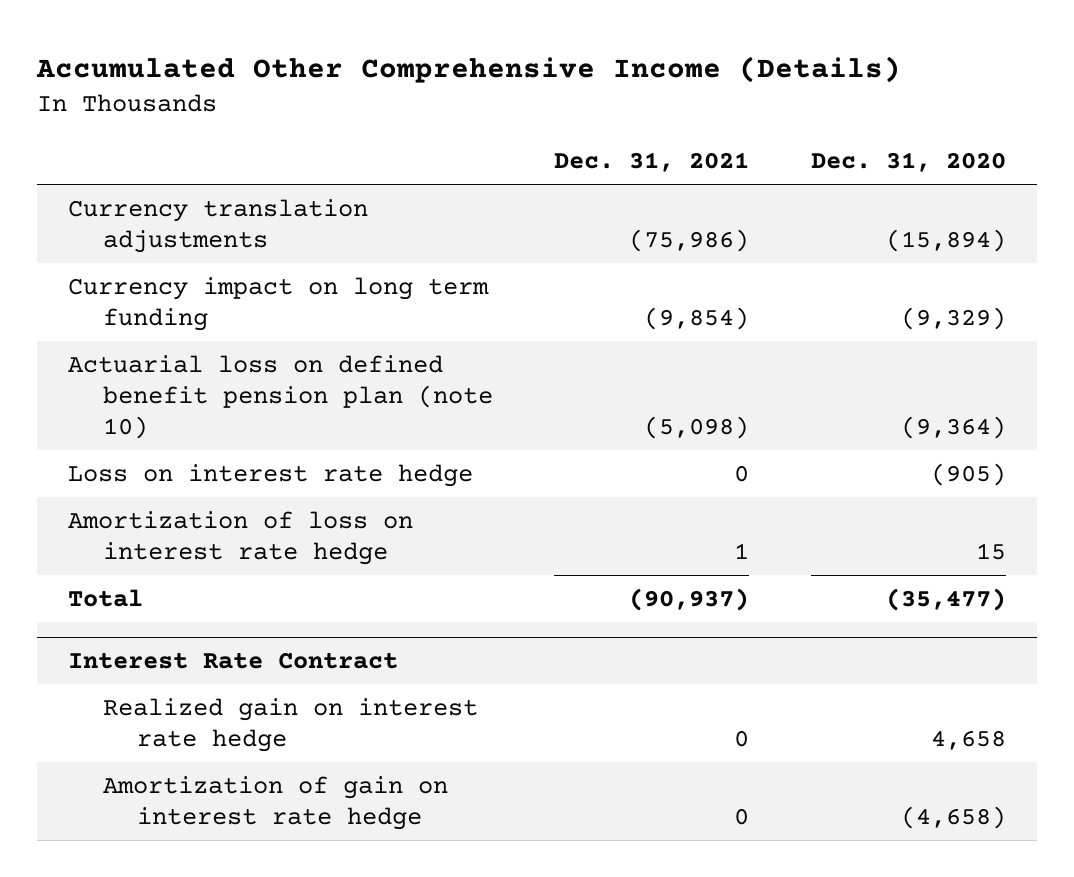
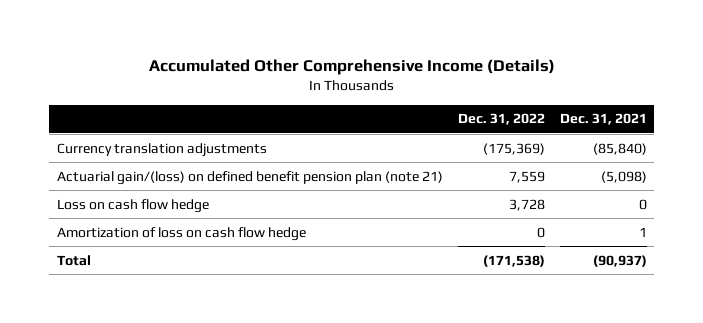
[811,152,1007,173] Dec. 31, 2020 -> none
none -> [457,113,545,126] Dec. 31, 2022
[67,276,489,331] Currency impact on long term funding -> none
[629,228,750,252] (75,986) -> [592,142,647,155] (85,840)
[67,354,493,439] Actuarial loss on defined benefit pension plan (note 10) -> [56,170,443,185] Actuarial gain/(loss) on defined benefit pension plan (note 21)
[67,463,473,487] Loss on interest rate hedge -> [56,198,209,213] Loss on cash flow hedge
[67,510,413,565] Amortization of loss on interest rate hedge -> [56,226,306,241] Amortization of loss on cash flow hedge
[67,652,398,670] Interest Rate Contract -> none
[102,697,478,752] Realized gain on interest rate hedge -> none
[102,775,448,830] Amortization of gain on interest rate hedge -> none

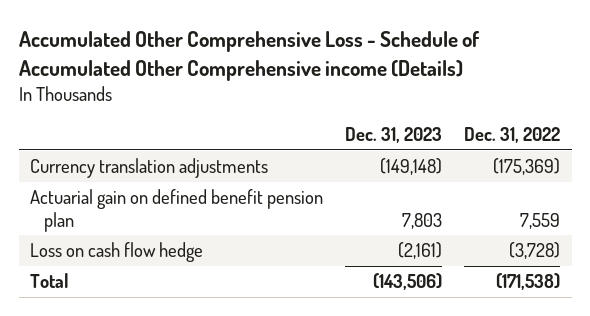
[148,59,555,76] Accumulated Other Comprehensive Income (Details) -> [18,31,480,81] Accumulated Other Comprehensive Loss - Schedule of Accumulated Other Comprehensive income (Details)
[559,113,647,126] Dec. 31, 2021 -> none
none -> [345,127,443,144] Dec. 31, 2023
[56,226,306,241] Amortization of loss on cash flow hedge -> none
[56,170,443,185] Actuarial gain/(loss) on defined benefit pension plan (note 21) -> [29,189,323,232] Actuarial gain on defined benefit pension plan
[508,198,545,211] 3,728 -> [509,242,561,260] (3,728)

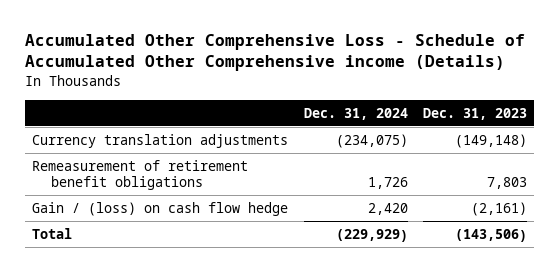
[464,127,561,144] Dec. 31, 2022 -> none
none -> [303,107,408,120] Dec. 31, 2024
[29,189,323,232] Actuarial gain on defined benefit pension plan -> [32,160,249,191] Remeasurement of retirement benefit obligations
[29,242,203,263] Loss on cash flow hedge -> [32,202,289,217] Gain / (loss) on cash flow hedge

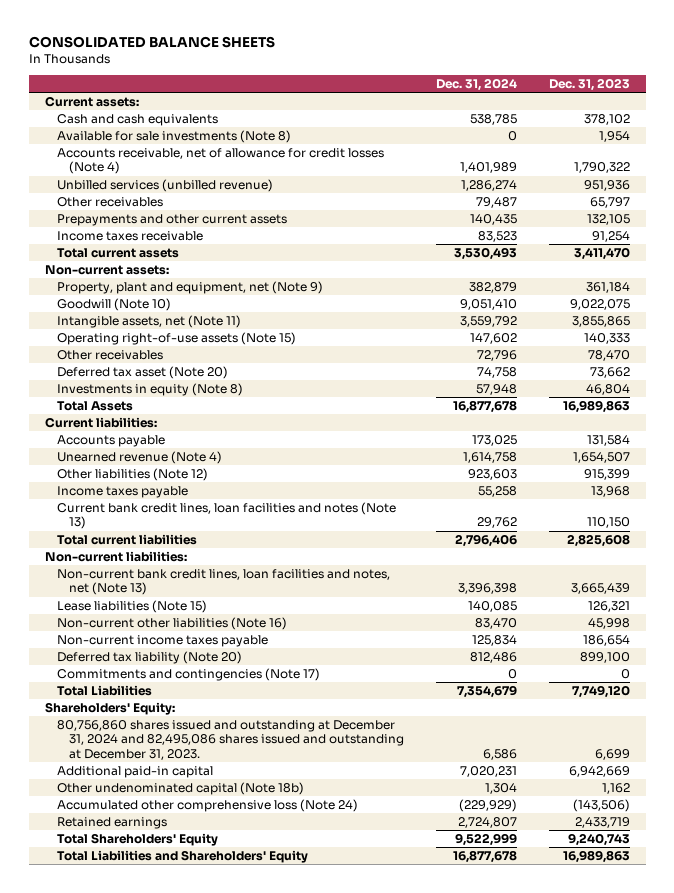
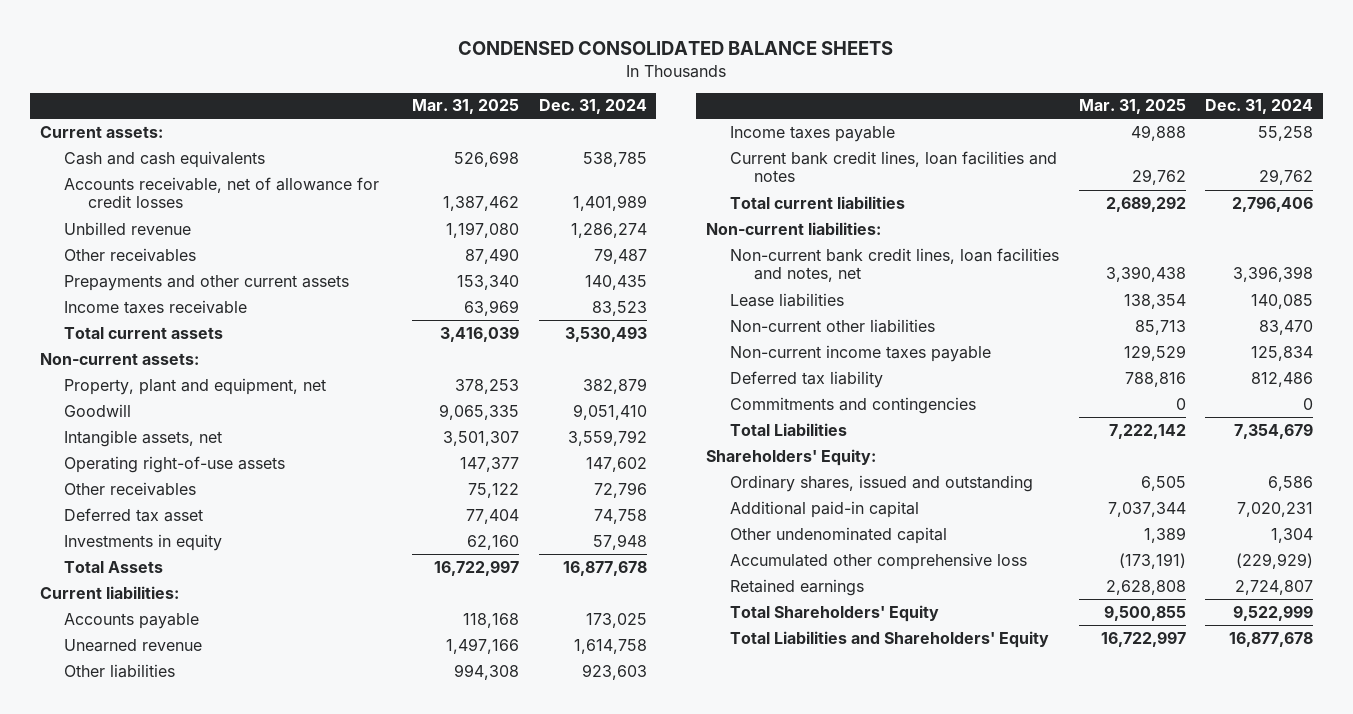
[28,36,275,49] CONSOLIDATED BALANCE SHEETS -> [458,40,894,55] CONDENSED CONSOLIDATED BALANCE SHEETS
[548,77,630,91] Dec. 31, 2023 -> none
none -> [412,99,520,115] Mar. 31, 2025
[56,130,291,144] Available for sale investments (Note 8) -> none
[56,148,384,175] Accounts receivable, net of allowance for credit losses (Note 4) -> [63,176,379,209] Accounts receivable, net of allowance for credit losses
[56,179,273,193] Unbilled services (unbilled revenue) -> [63,221,191,235] Unbilled revenue
[56,281,323,295] Property, plant and equipment, net (Note 9) -> [63,377,326,395] Property, plant and equipment, net
[56,298,171,312] Goodwill (Note 10) -> [63,403,131,417] Goodwill
[56,315,241,329] Intangible assets, net (Note 11) -> [63,429,222,447] Intangible assets, net
[56,332,296,346] Operating right-of-use assets (Note 15) -> [63,455,285,473] Operating right-of-use assets
[56,366,228,380] Deferred tax asset (Note 20) -> [63,507,203,522] Deferred tax asset
[56,383,243,397] Investments in equity (Note 8) -> [63,533,222,551] Investments in equity
[56,451,222,465] Unearned revenue (Note 4) -> [63,638,202,652] Unearned revenue
[56,468,208,482] Other liabilities (Note 12) -> [63,663,175,678] Other liabilities
[56,502,396,530] Current bank credit lines, loan facilities and notes (Note 13) -> [730,150,1058,183] Current bank credit lines, loan facilities and notes
[56,569,390,596] Non-current bank credit lines, loan facilities and notes, net (Note 13) -> [730,247,1060,283] Non-current bank credit lines, loan facilities and notes, net
[56,600,207,614] Lease liabilities (Note 15) -> [730,292,845,307] Lease liabilities
[56,617,287,631] Non-current other liabilities (Note 16) -> [730,318,936,333] Non-current other liabilities
[56,651,242,665] Deferred tax liability (Note 20) -> [730,370,884,388] Deferred tax liability
[56,668,320,682] Commitments and contingencies (Note 17) -> [730,396,977,414] Commitments and contingencies
[56,720,405,760] 80,756,860 shares issued and outstanding at December 31, 2024 and 82,495,086 shares issued and outstanding at December 31, 2023. -> [730,474,1034,492] Ordinary shares, issued and outstanding
[56,782,304,796] Other undenominated capital (Note 18b) -> [730,526,948,544] Other undenominated capital
[56,799,358,813] Accumulated other comprehensive loss (Note 24) -> [730,552,1028,570] Accumulated other comprehensive loss

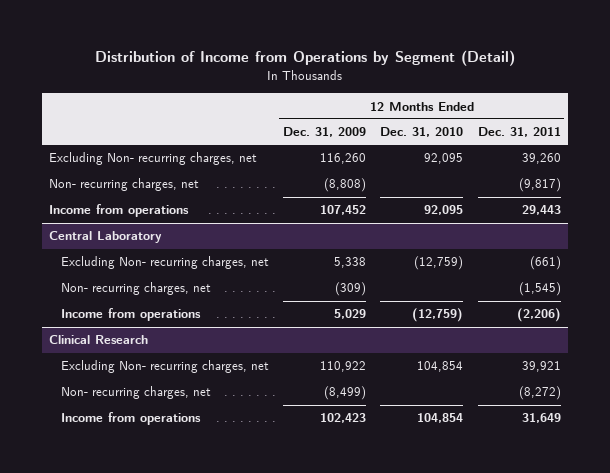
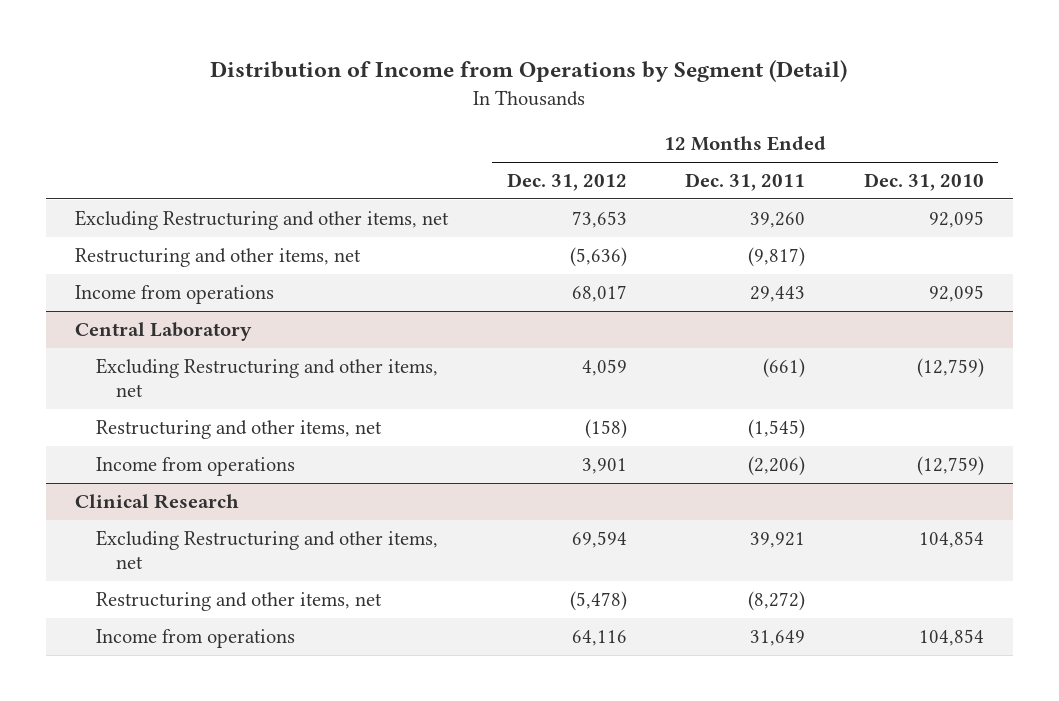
[283,127,367,138] Dec. 31, 2009 -> none
none -> [506,173,627,192] Dec. 31, 2012
[49,152,258,166] Excluding Non- recurring charges, net -> [75,210,450,231] Excluding Restructuring and other items, net
[49,178,200,192] Non- recurring charges, net -> [75,248,362,268] Restructuring and other items, net
[60,256,269,270] Excluding Non- recurring charges, net -> [95,358,438,397] Excluding Restructuring and other items, net
[60,282,211,296] Non- recurring charges, net -> [95,420,382,440] Restructuring and other items, net
[60,360,269,374] Excluding Non- recurring charges, net -> [95,530,438,569] Excluding Restructuring and other items, net
[60,386,211,400] Non- recurring charges, net -> [95,592,382,612] Restructuring and other items, net

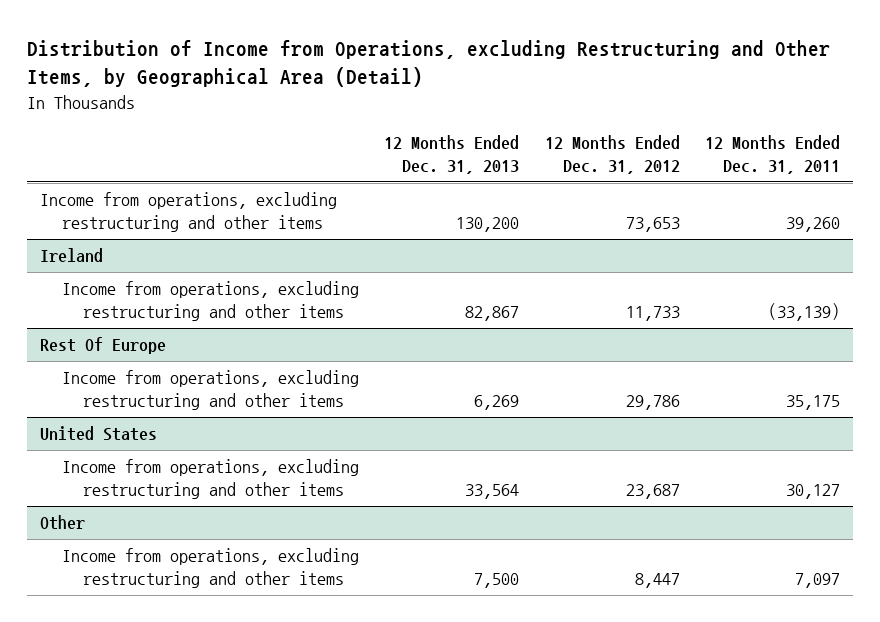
[210,60,848,83] Distribution of Income from Operations by Segment (Detail) -> [27,40,831,88] Distribution of Income from Operations, excluding Restructuring and Other Items, by Geographical Area (Detail)
[863,173,984,192] Dec. 31, 2010 -> none
none -> [384,134,520,174] 12 Months Ended Dec. 31, 2013
[75,248,362,268] Restructuring and other items, net -> none
[75,285,275,305] Income from operations -> none
[75,322,253,342] Central Laboratory -> none
[95,420,382,440] Restructuring and other items, net -> none
[95,457,295,477] Income from operations -> none
[75,494,240,510] Clinical Research -> none
[95,592,382,612] Restructuring and other items, net -> none
[95,629,295,649] Income from operations -> none
[75,210,450,231] Excluding Restructuring and other items, net -> [40,192,338,233] Income from operations, excluding restructuring and other items
none -> [40,248,104,263] Ireland
[95,358,438,397] Excluding Restructuring and other items, net -> [61,281,359,322] Income from operations, excluding restructuring and other items
[581,359,627,377] 4,059 -> [625,306,680,322] 11,733
[763,358,806,379] (661) -> [767,303,840,322] (33,139)
none -> [40,337,167,355] Rest Of Europe
[95,530,438,569] Excluding Restructuring and other items, net -> [61,370,359,411] Income from operations, excluding restructuring and other items
[571,531,627,549] 69,594 -> [625,395,680,411] 29,786
[750,532,806,549] 39,921 -> [785,395,840,411] 35,175
none -> [40,426,158,442] United States
none -> [61,459,359,500] Income from operations, excluding restructuring and other items
none -> [40,515,86,531] Other
none -> [61,548,359,589] Income from operations, excluding restructuring and other items

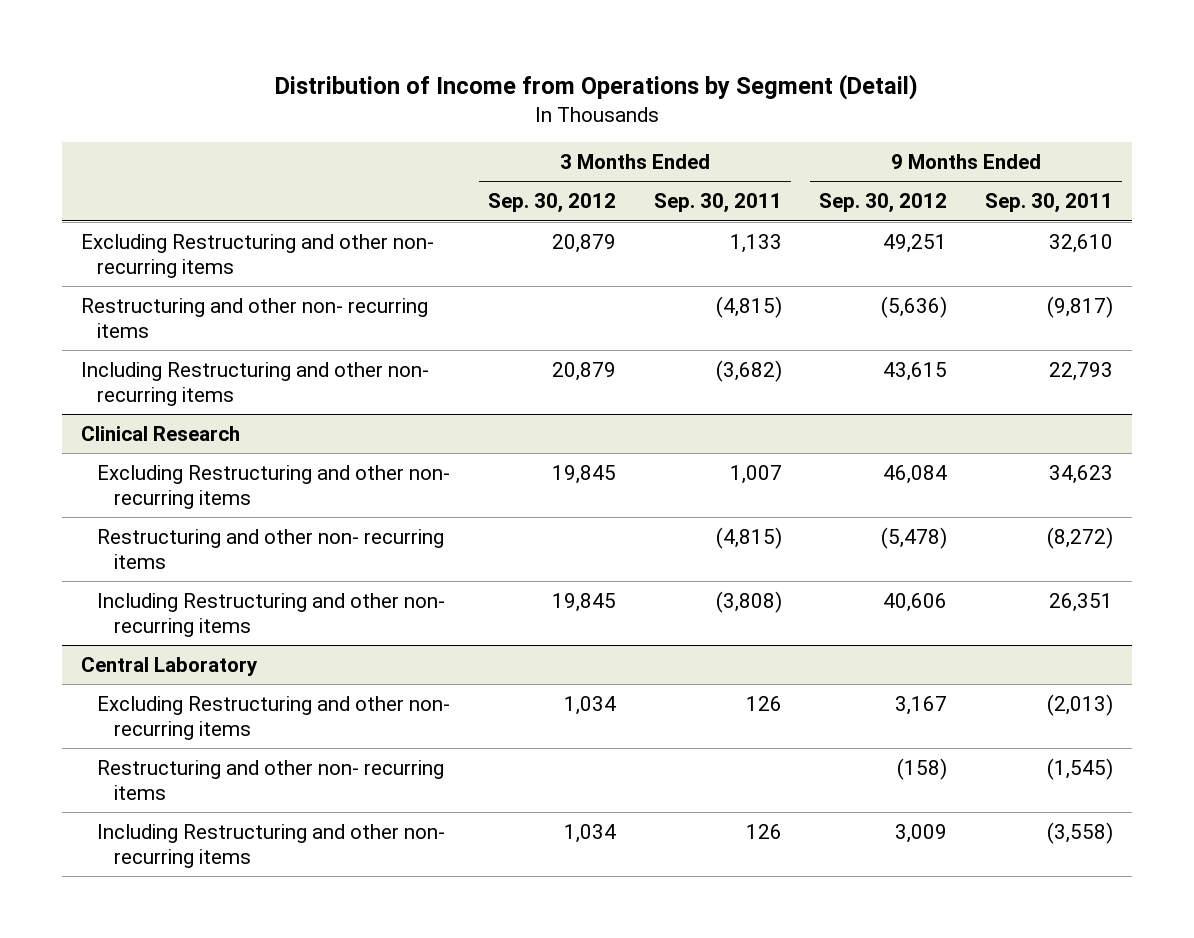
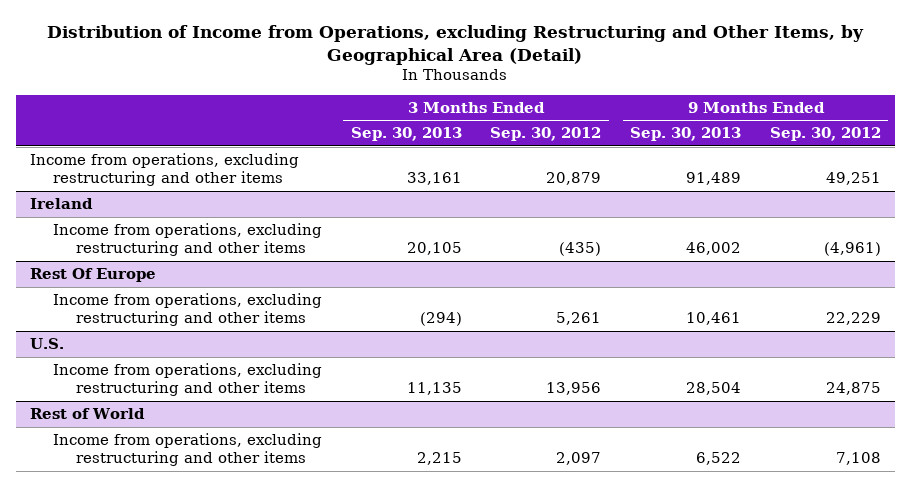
[274,73,918,100] Distribution of Income from Operations by Segment (Detail) -> [47,25,865,65] Distribution of Income from Operations, excluding Restructuring and Other Items, by Geographical Area (Detail)
[653,193,782,214] Sep. 30, 2011 -> none
[984,193,1113,214] Sep. 30, 2011 -> none
none -> [350,127,462,142] Sep. 30, 2013
none -> [630,127,742,142] Sep. 30, 2013
[80,297,428,338] Restructuring and other non- recurring items -> none
[80,361,429,406] Including Restructuring and other non- recurring items -> none
[80,425,240,441] Clinical Research -> none
[97,528,445,569] Restructuring and other non- recurring items -> none
[97,592,446,637] Including Restructuring and other non- recurring items -> none
[80,656,258,676] Central Laboratory -> none
[97,759,445,800] Restructuring and other non- recurring items -> none
[97,823,446,868] Including Restructuring and other non- recurring items -> none
[80,233,434,278] Excluding Restructuring and other non- recurring items -> [29,153,299,187] Income from operations, excluding restructuring and other items
none -> [29,198,93,210] Ireland
[97,464,451,509] Excluding Restructuring and other non- recurring items -> [52,223,322,257] Income from operations, excluding restructuring and other items
[552,464,617,484] 19,845 -> [559,242,602,257] (435)
[883,464,948,484] 46,084 -> [823,242,881,257] (4,961)
none -> [29,268,156,283] Rest Of Europe
[97,695,451,740] Excluding Restructuring and other non- recurring items -> [52,293,322,327] Income from operations, excluding restructuring and other items
[564,695,617,715] 1,034 -> [556,312,602,326] 5,261
[895,695,948,715] 3,167 -> [825,312,881,326] 22,229
none -> [29,338,64,350] U.S.
none -> [52,363,322,397] Income from operations, excluding restructuring and other items
none -> [29,408,145,420] Rest of World
none -> [52,433,322,467] Income from operations, excluding restructuring and other items

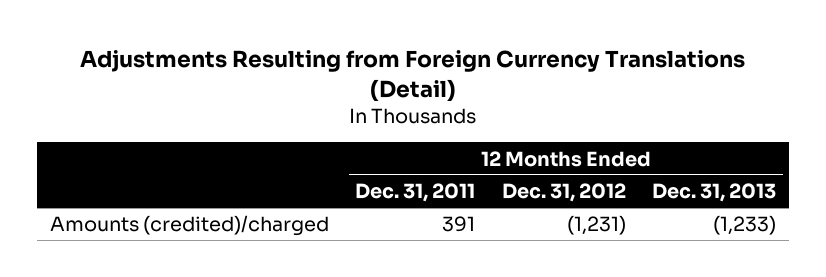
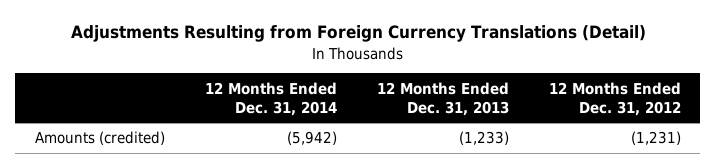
[355,183,476,203] Dec. 31, 2011 -> none
none -> [205,81,338,116] 12 Months Ended Dec. 31, 2014
[50,215,330,237] Amounts (credited)/charged -> [35,131,166,146] Amounts (credited)

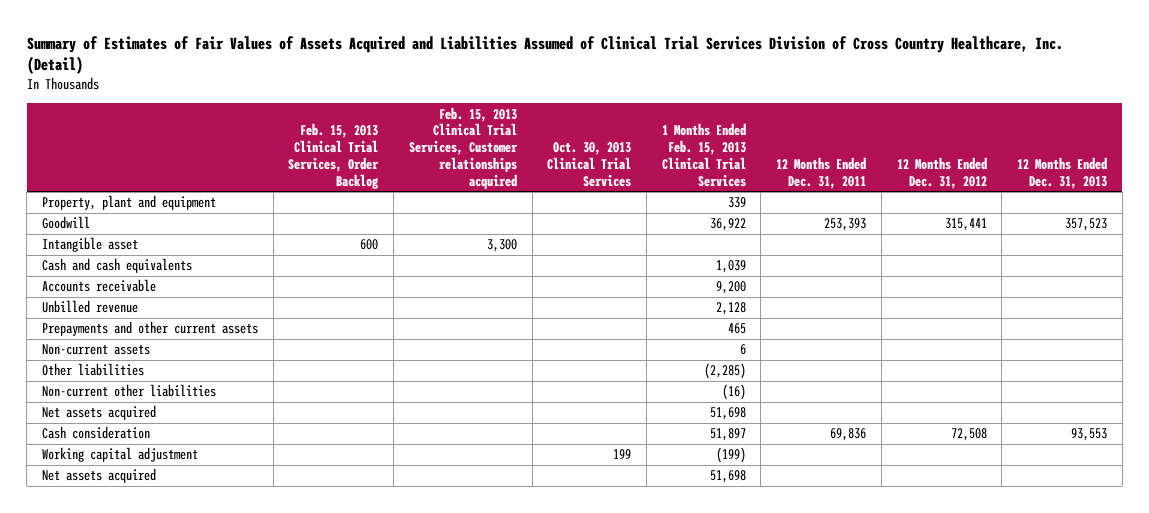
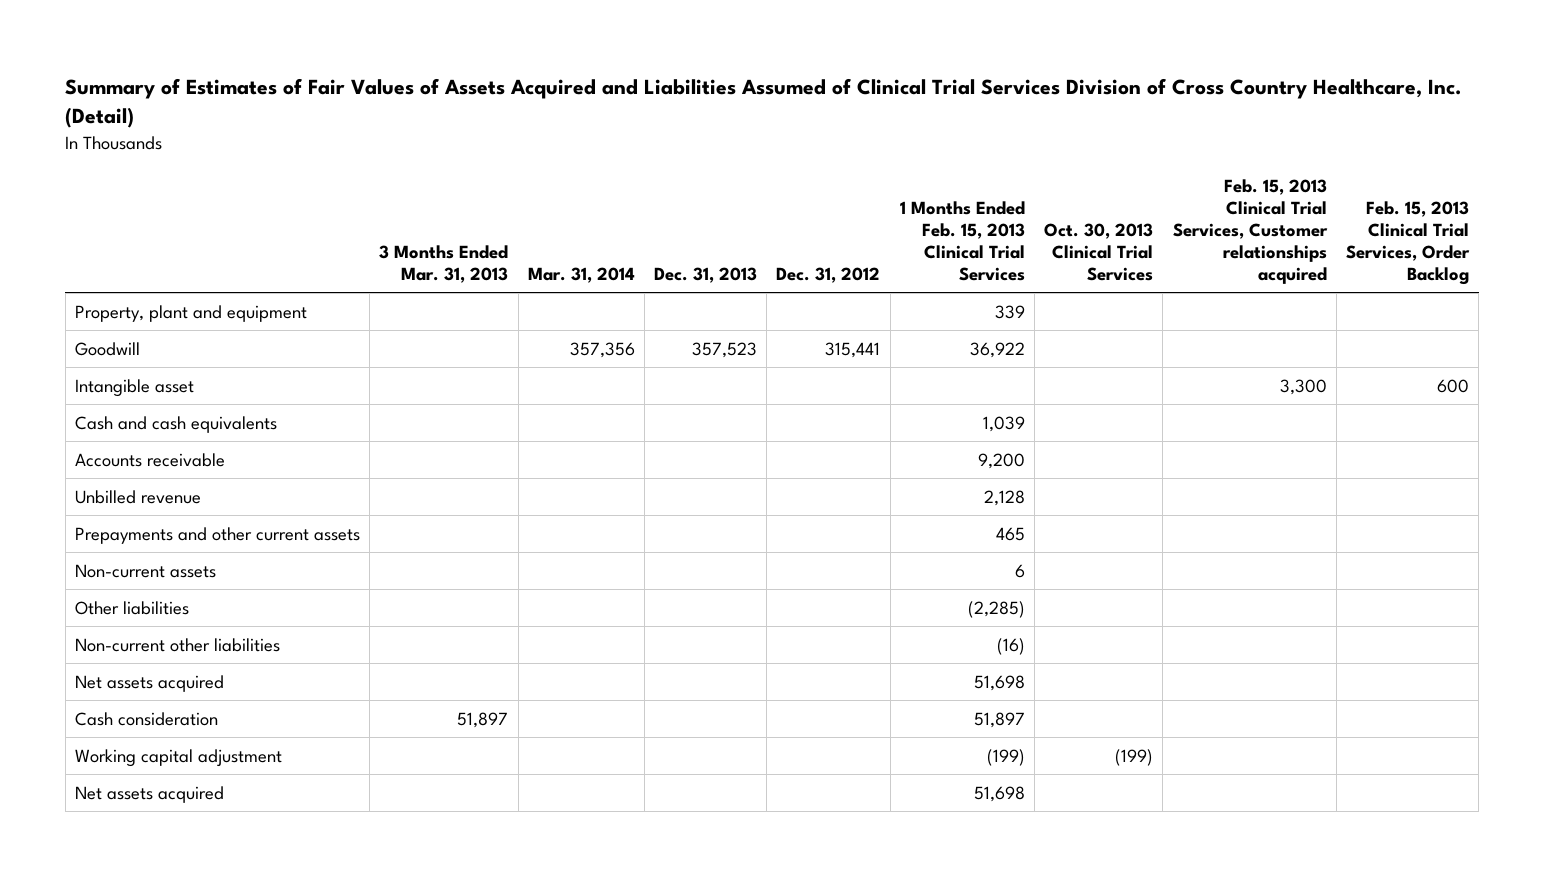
[776,156,867,189] 12 Months Ended Dec. 31, 2011 -> none
[896,156,987,189] 12 Months Ended Dec. 31, 2012 -> none
[1017,156,1108,189] 12 Months Ended Dec. 31, 2013 -> none
none -> [379,244,509,283] 3 Months Ended Mar. 31, 2013
none -> [527,266,635,283] Mar. 31, 2014
none -> [654,266,758,283] Dec. 31, 2013
none -> [776,266,881,283] Dec. 31, 2012
[613,449,632,460] 199 -> [1115,748,1154,766] (199)

